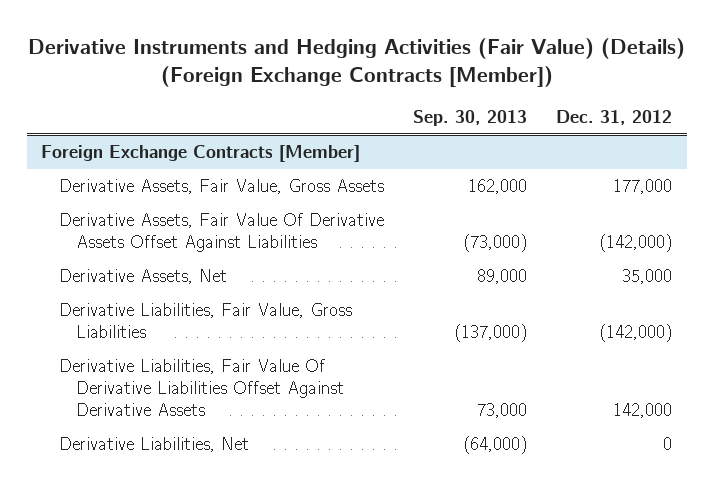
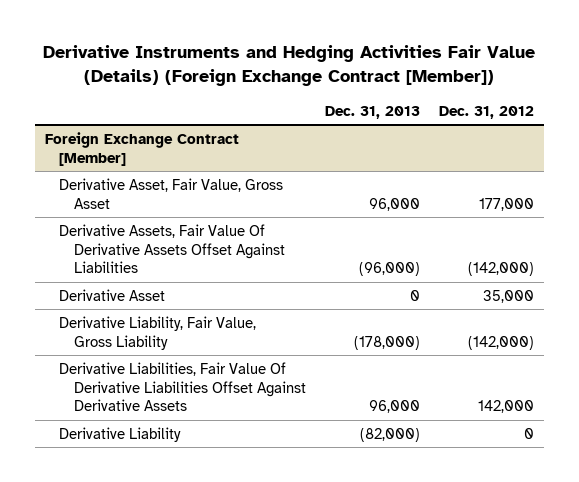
[27,38,685,88] Derivative Instruments and Hedging Activities (Fair Value) (Details) (Foreign Exchange Contracts [Member]) -> [43,45,536,86] Derivative Instruments and Hedging Activities Fair Value (Details) (Foreign Exchange Contract [Member])
[413,110,528,127] Sep. 30, 2013 -> none
none -> [325,105,421,119] Dec. 31, 2013
[41,145,361,163] Foreign Exchange Contracts [Member] -> [44,131,239,166] Foreign Exchange Contract [Member]
[58,179,384,195] Derivative Assets, Fair Value, Gross Assets -> [59,177,284,209] Derivative Asset, Fair Value, Gross Asset
[58,269,227,285] Derivative Assets, Net -> [59,288,166,301] Derivative Asset
[58,303,352,338] Derivative Liabilities, Fair Value, Gross Liabilities -> [59,315,257,350] Derivative Liability, Fair Value, Gross Liability
[58,437,249,453] Derivative Liabilities, Net -> [59,426,182,442] Derivative Liability

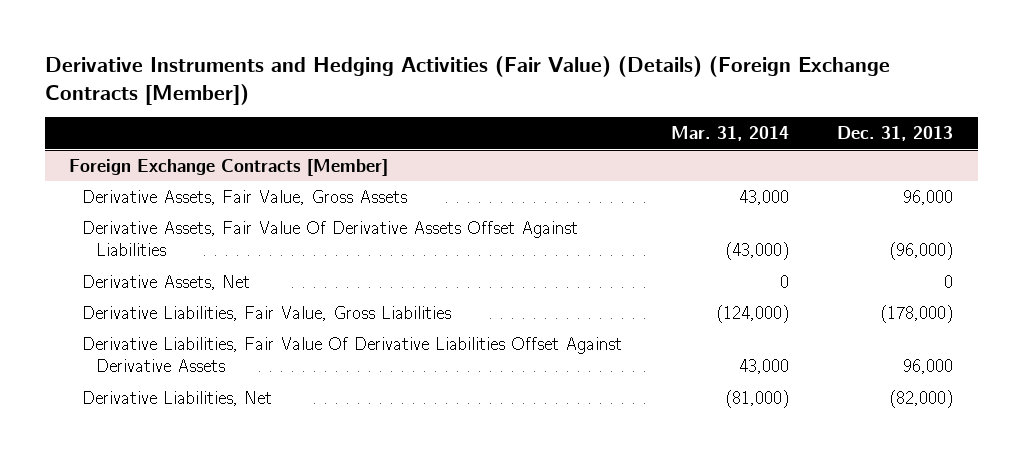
[43,45,536,86] Derivative Instruments and Hedging Activities Fair Value (Details) (Foreign Exchange Contract [Member]) -> [44,56,890,105] Derivative Instruments and Hedging Activities (Fair Value) (Details) (Foreign Exchange Contracts [Member])
[439,105,535,119] Dec. 31, 2012 -> none
none -> [670,126,789,142] Mar. 31, 2014
[44,131,239,166] Foreign Exchange Contract [Member] -> [69,158,389,176] Foreign Exchange Contracts [Member]
[59,177,284,209] Derivative Asset, Fair Value, Gross Asset -> [82,189,408,205] Derivative Assets, Fair Value, Gross Assets
[59,288,166,301] Derivative Asset -> [82,274,251,290] Derivative Assets, Net
[59,315,257,350] Derivative Liability, Fair Value, Gross Liability -> [82,305,452,321] Derivative Liabilities, Fair Value, Gross Liabilities
[59,426,182,442] Derivative Liability -> [82,390,273,406] Derivative Liabilities, Net

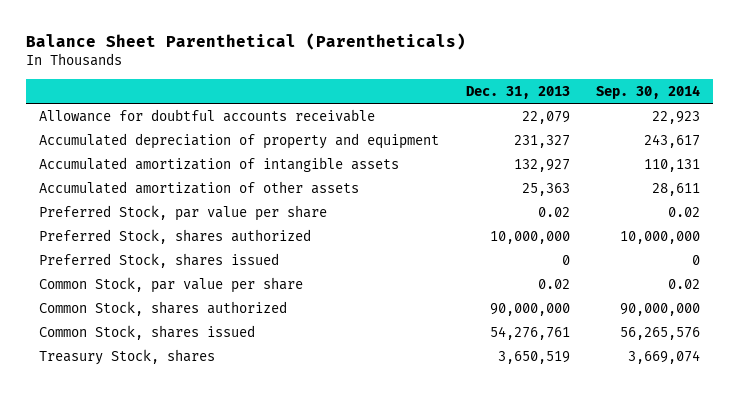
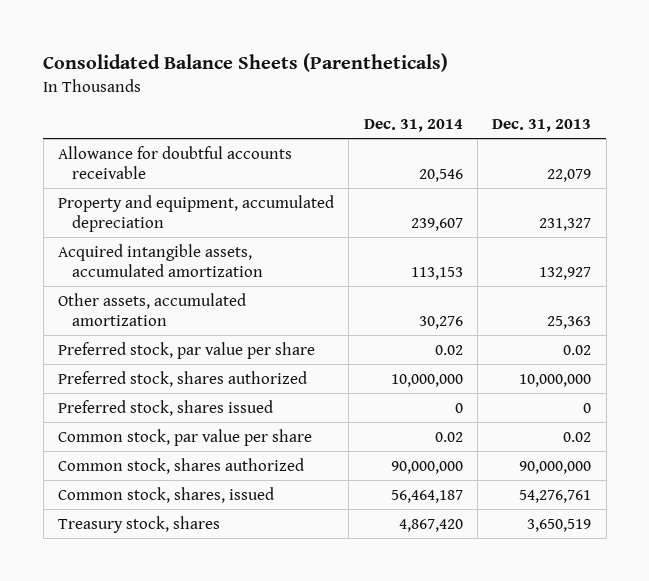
[26,33,467,51] Balance Sheet Parenthetical (Parentheticals) -> [43,53,449,73] Consolidated Balance Sheets (Parentheticals)
[596,84,701,99] Sep. 30, 2014 -> none
none -> [363,118,463,132] Dec. 31, 2014
[39,132,440,149] Accumulated depreciation of property and equipment -> [58,194,335,232] Property and equipment, accumulated depreciation
[39,156,400,172] Accumulated amortization of intangible assets -> [58,243,264,277] Acquired intangible assets, accumulated amortization
[39,180,360,194] Accumulated amortization of other assets -> [58,292,247,326] Other assets, accumulated amortization
[39,204,328,221] Preferred Stock, par value per share -> [58,341,316,359] Preferred stock, par value per share
[39,228,312,244] Preferred Stock, shares authorized -> [58,370,308,387] Preferred stock, shares authorized
[39,252,280,268] Preferred Stock, shares issued -> [58,399,274,416] Preferred stock, shares issued
[39,276,304,293] Common Stock, par value per share -> [58,428,313,446] Common stock, par value per share
[39,300,288,316] Common Stock, shares authorized -> [58,457,305,474] Common stock, shares authorized
[39,324,256,340] Common Stock, shares issued -> [58,486,275,503] Common stock, shares, issued
[39,348,216,365] Treasury Stock, shares -> [58,515,221,533] Treasury stock, shares

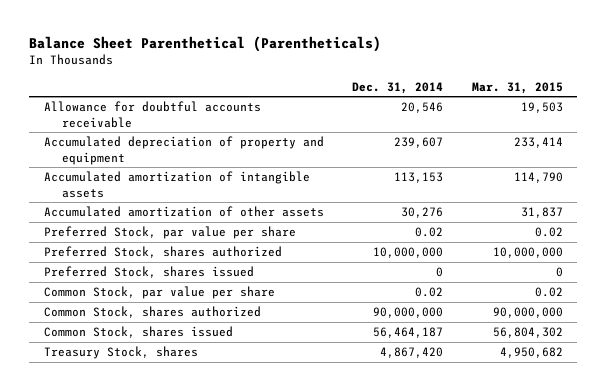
[43,53,449,73] Consolidated Balance Sheets (Parentheticals) -> [29,36,382,53] Balance Sheet Parenthetical (Parentheticals)
[492,118,592,132] Dec. 31, 2013 -> none
none -> [471,81,563,94] Mar. 31, 2015
[58,194,335,232] Property and equipment, accumulated depreciation -> [43,136,324,165] Accumulated depreciation of property and equipment
[58,243,264,277] Acquired intangible assets, accumulated amortization -> [43,171,310,198] Accumulated amortization of intangible assets
[58,292,247,326] Other assets, accumulated amortization -> [43,206,324,218] Accumulated amortization of other assets
[58,341,316,359] Preferred stock, par value per share -> [43,226,296,240] Preferred Stock, par value per share
[58,370,308,387] Preferred stock, shares authorized -> [43,246,282,259] Preferred Stock, shares authorized
[58,399,274,416] Preferred stock, shares issued -> [43,266,254,279] Preferred Stock, shares issued
[58,428,313,446] Common stock, par value per share -> [43,286,275,300] Common Stock, par value per share
[58,457,305,474] Common stock, shares authorized -> [43,306,261,319] Common Stock, shares authorized
[58,486,275,503] Common stock, shares, issued -> [43,326,233,339] Common Stock, shares issued
[58,515,221,533] Treasury stock, shares -> [43,346,198,360] Treasury Stock, shares

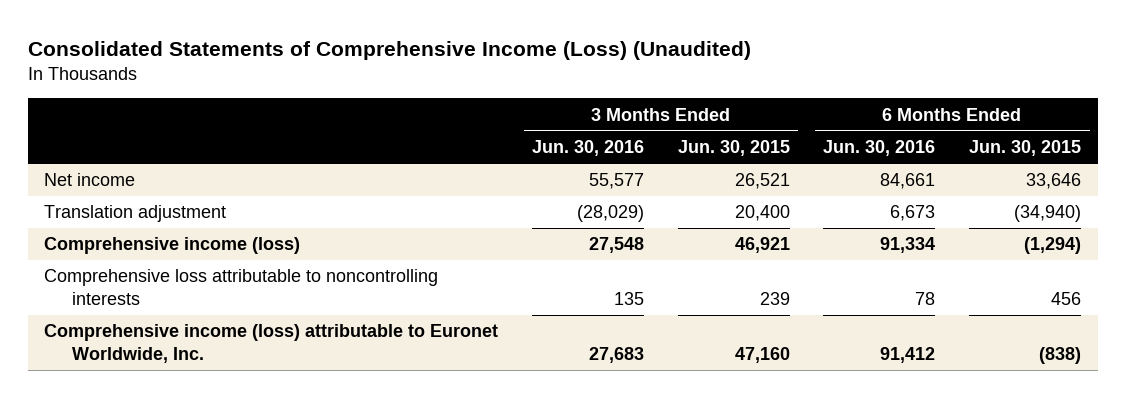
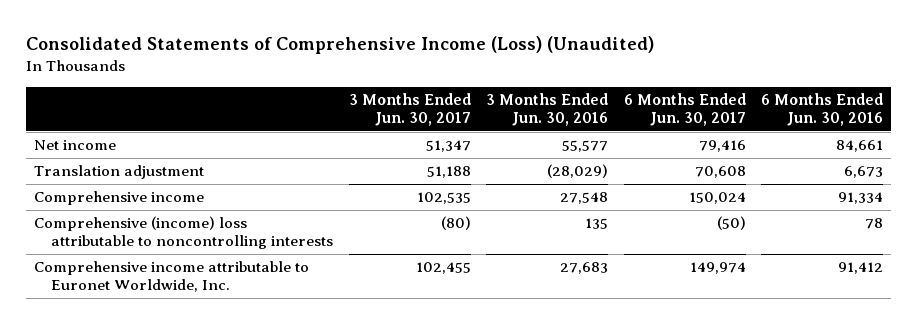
[677,140,790,157] Jun. 30, 2015 -> none
[969,140,1082,157] Jun. 30, 2015 -> none
none -> [348,92,471,127] 3 Months Ended Jun. 30, 2017
none -> [623,92,746,127] 6 Months Ended Jun. 30, 2017
[44,237,301,255] Comprehensive income (loss) -> [33,191,204,206] Comprehensive income
[44,269,439,306] Comprehensive loss attributable to noncontrolling interests -> [33,216,333,250] Comprehensive (income) loss attributable to noncontrolling interests
[44,324,499,364] Comprehensive income (loss) attributable to Euronet Worldwide, Inc. -> [33,261,309,293] Comprehensive income attributable to Euronet Worldwide, Inc.

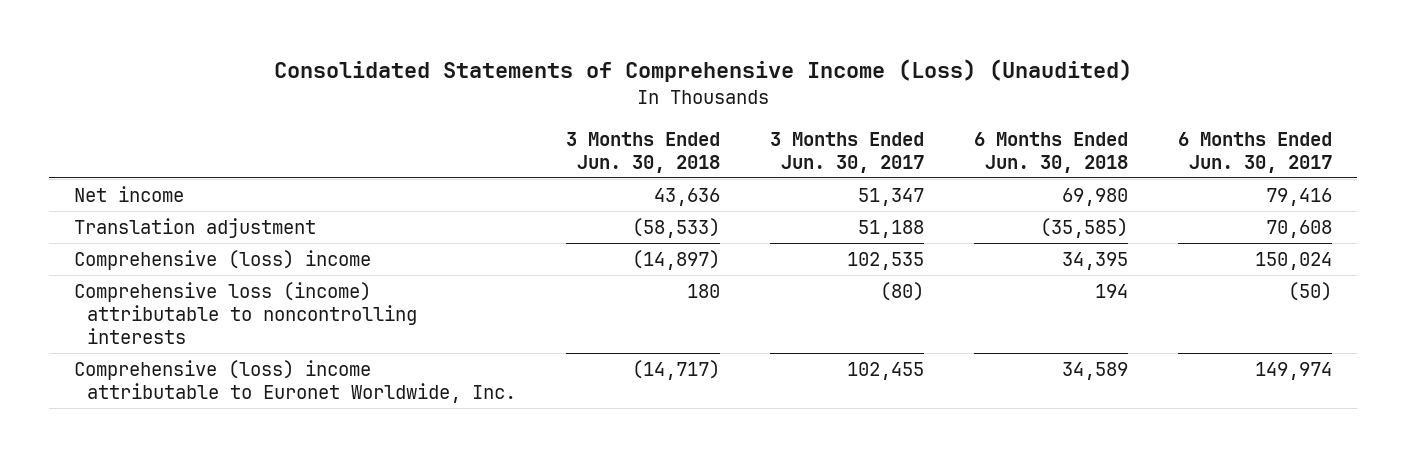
[486,92,609,127] 3 Months Ended Jun. 30, 2016 -> none
[761,92,884,127] 6 Months Ended Jun. 30, 2016 -> none
none -> [566,131,721,173] 3 Months Ended Jun. 30, 2018
none -> [973,131,1128,173] 6 Months Ended Jun. 30, 2018
[33,191,204,206] Comprehensive income -> [73,249,371,270] Comprehensive (loss) income
[33,216,333,250] Comprehensive (income) loss attributable to noncontrolling interests -> [73,281,418,345] Comprehensive loss (income) attributable to noncontrolling interests
[33,261,309,293] Comprehensive income attributable to Euronet Worldwide, Inc. -> [73,359,517,404] Comprehensive (loss) income attributable to Euronet Worldwide, Inc.

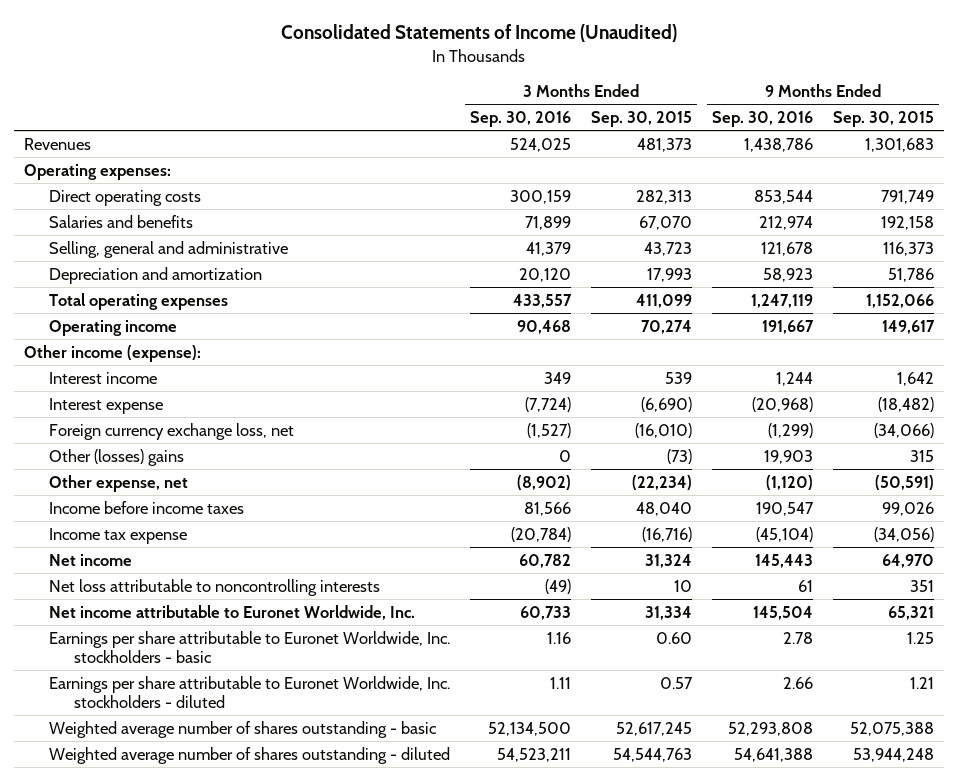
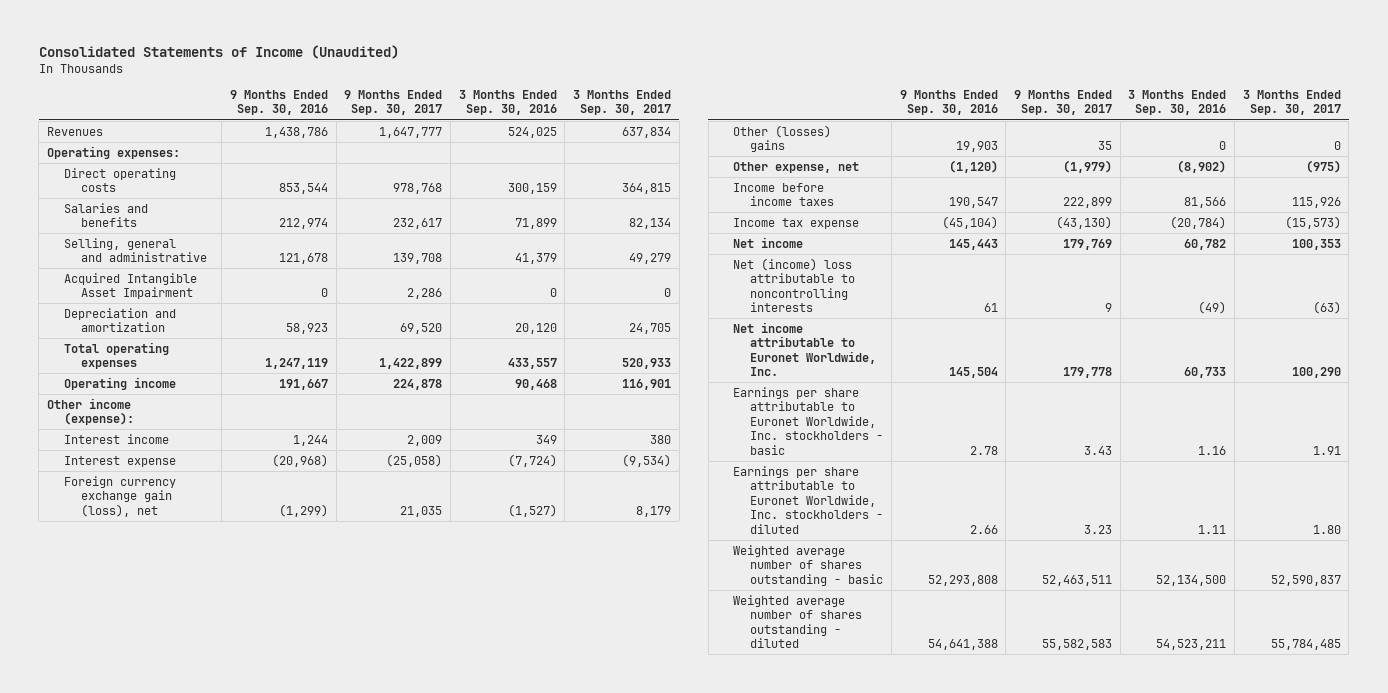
[591,111,693,128] Sep. 30, 2015 -> none
[833,111,935,128] Sep. 30, 2015 -> none
none -> [344,89,443,116] 9 Months Ended Sep. 30, 2017
none -> [572,89,671,116] 3 Months Ended Sep. 30, 2017
none -> [63,272,197,300] Acquired Intangible Asset Impairment
[49,422,295,440] Foreign currency exchange loss, net -> [63,475,176,517] Foreign currency exchange gain (loss), net
[49,578,381,596] Net loss attributable to noncontrolling interests -> [733,257,856,313] Net (income) loss attributable to noncontrolling interests

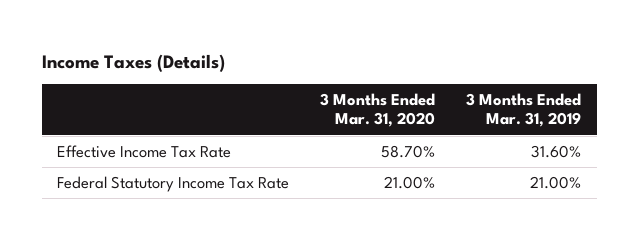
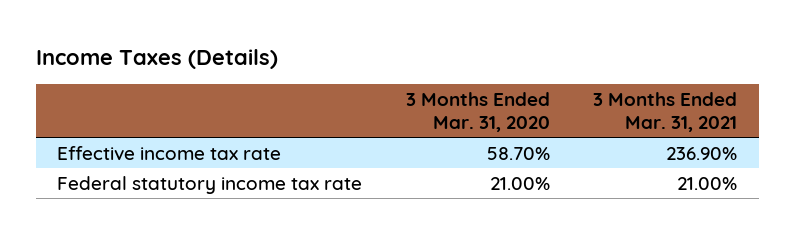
[466,93,582,128] 3 Months Ended Mar. 31, 2019 -> none
none -> [593,91,738,133] 3 Months Ended Mar. 31, 2021
[57,145,232,159] Effective Income Tax Rate -> [57,145,282,161] Effective income tax rate
[57,176,290,193] Federal Statutory Income Tax Rate -> [57,175,363,194] Federal statutory income tax rate

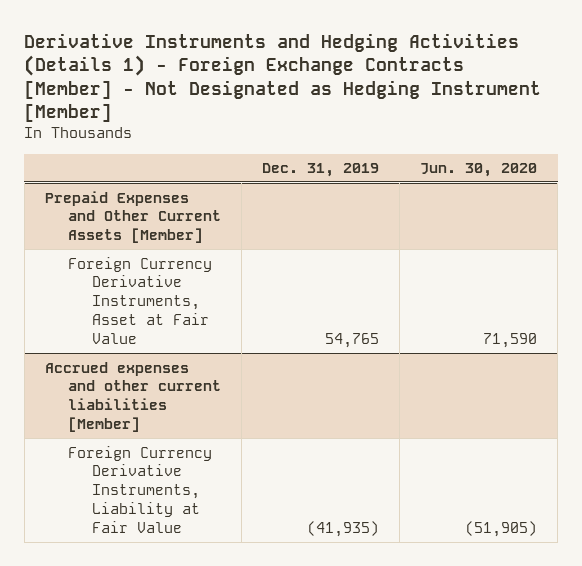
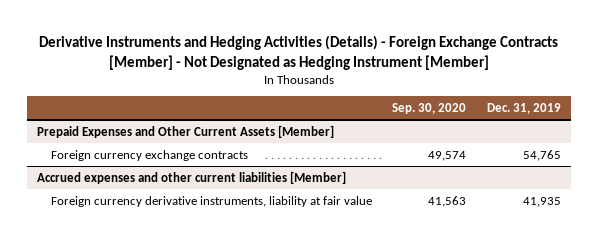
[24,32,542,123] Derivative Instruments and Hedging Activities (Details 1) - Foreign Exchange Contracts [Member] - Not Designated as Hedging Instrument [Member] -> [39,34,559,70] Derivative Instruments and Hedging Activities (Details) - Foreign Exchange Contracts [Member] - Not Designated as Hedging Instrument [Member]
[420,163,538,178] Jun. 30, 2020 -> none
none -> [392,102,467,114] Sep. 30, 2020
[68,256,213,344] Foreign Currency Derivative Instruments, Asset at Fair Value -> [50,149,248,161] Foreign currency exchange contracts
[68,445,213,533] Foreign Currency Derivative Instruments, Liability at Fair Value -> [50,195,372,207] Foreign currency derivative instruments, liability at fair value
[307,520,380,537] (41,935) -> [522,196,561,207] 41,935

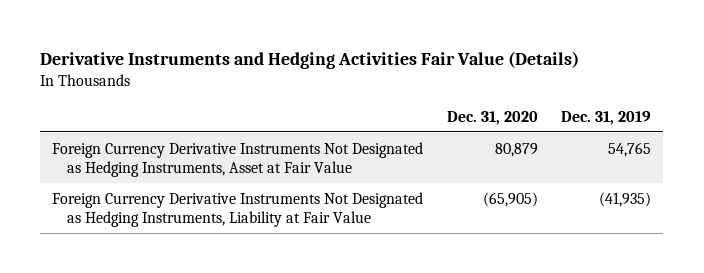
[39,34,559,70] Derivative Instruments and Hedging Activities (Details) - Foreign Exchange Contracts [Member] - Not Designated as Hedging Instrument [Member] -> [40,50,580,69] Derivative Instruments and Hedging Activities Fair Value (Details)
[392,102,467,114] Sep. 30, 2020 -> none
none -> [446,110,538,125] Dec. 31, 2020
[37,124,335,138] Prepaid Expenses and Other Current Assets [Member] -> none
[37,170,347,184] Accrued expenses and other current liabilities [Member] -> none
[50,149,248,161] Foreign currency exchange contracts -> [52,141,424,177] Foreign Currency Derivative Instruments Not Designated as Hedging Instruments, Asset at Fair Value
[50,195,372,207] Foreign currency derivative instruments, liability at fair value -> [52,191,424,227] Foreign Currency Derivative Instruments Not Designated as Hedging Instruments, Liability at Fair Value
[522,196,561,207] 41,935 -> [599,191,652,207] (41,935)

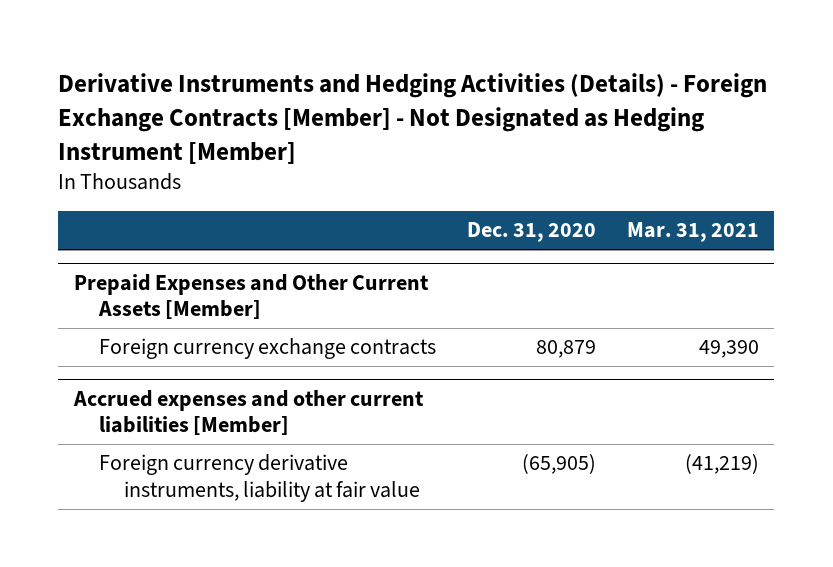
[40,50,580,69] Derivative Instruments and Hedging Activities Fair Value (Details) -> [58,73,768,164] Derivative Instruments and Hedging Activities (Details) - Foreign Exchange Contracts [Member] - Not Designated as Hedging Instrument [Member]
[561,110,652,125] Dec. 31, 2019 -> none
none -> [626,222,759,243] Mar. 31, 2021
none -> [73,273,429,320] Prepaid Expenses and Other Current Assets [Member]
[52,141,424,177] Foreign Currency Derivative Instruments Not Designated as Hedging Instruments, Asset at Fair Value -> [98,338,436,360] Foreign currency exchange contracts
none -> [72,389,424,436] Accrued expenses and other current liabilities [Member]
[52,191,424,227] Foreign Currency Derivative Instruments Not Designated as Hedging Instruments, Liability at Fair Value -> [98,454,420,502] Foreign currency derivative instruments, liability at fair value

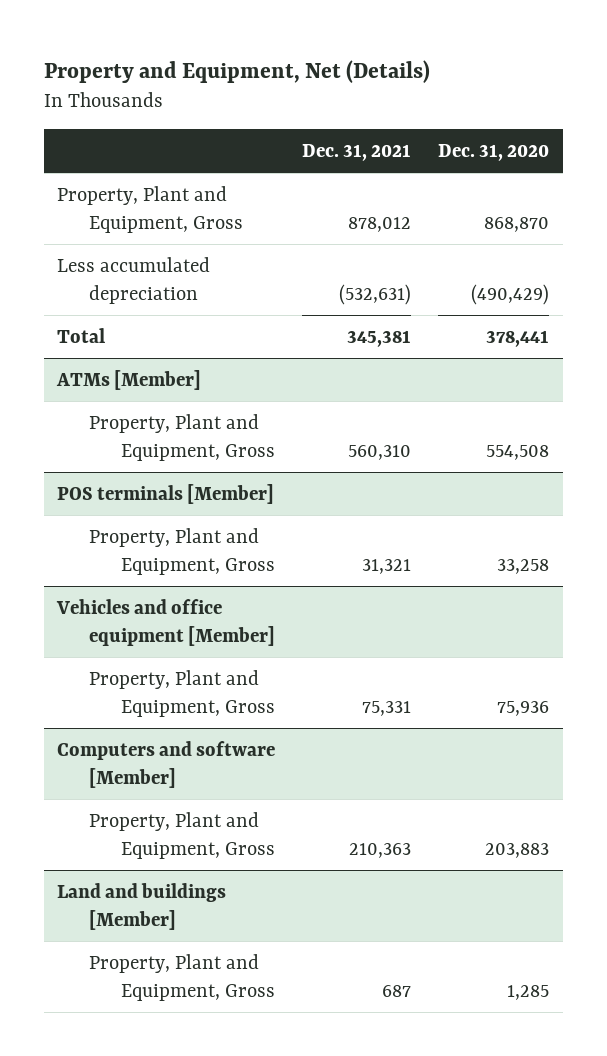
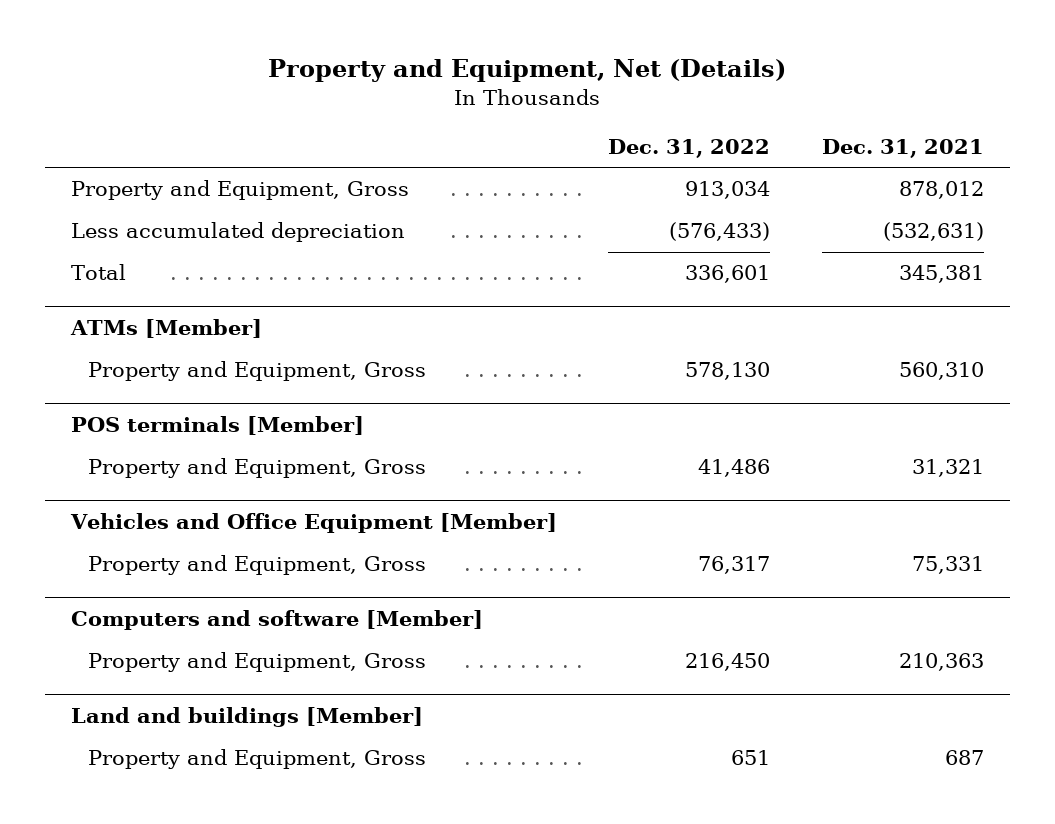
[438,144,550,162] Dec. 31, 2020 -> none
none -> [608,138,771,158] Dec. 31, 2022
[57,185,244,234] Property, Plant and Equipment, Gross -> [70,180,409,201] Property and Equipment, Gross
[89,413,276,462] Property, Plant and Equipment, Gross -> [87,361,426,382] Property and Equipment, Gross
[89,527,276,576] Property, Plant and Equipment, Gross -> [87,458,426,479] Property and Equipment, Gross
[56,598,276,647] Vehicles and office equipment [Member] -> [69,513,557,534] Vehicles and Office Equipment [Member]
[89,669,276,718] Property, Plant and Equipment, Gross -> [87,555,426,576] Property and Equipment, Gross
[89,811,276,860] Property, Plant and Equipment, Gross -> [87,652,426,673] Property and Equipment, Gross
[89,953,276,1002] Property, Plant and Equipment, Gross -> [87,749,426,770] Property and Equipment, Gross

